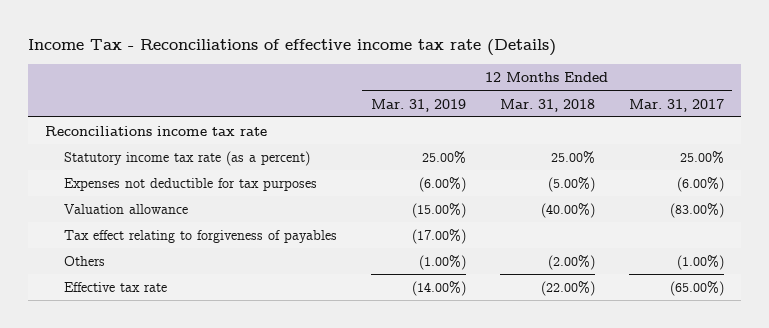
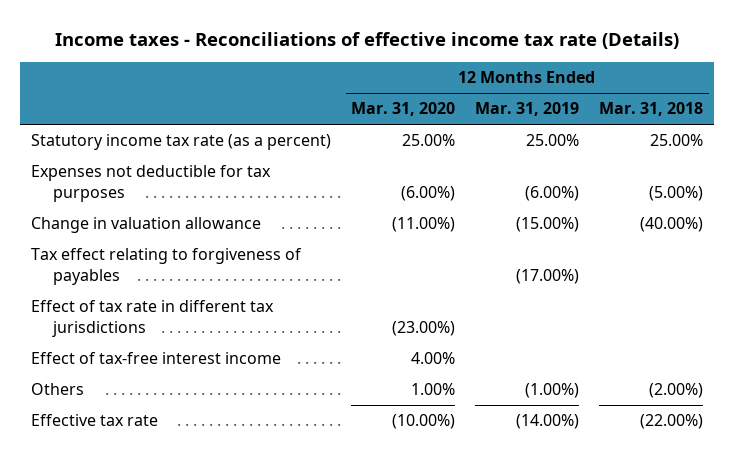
[28,39,557,57] Income Tax - Reconciliations of effective income tax rate (Details) -> [55,31,680,49] Income taxes - Reconciliations of effective income tax rate (Details)
[628,98,724,112] Mar. 31, 2017 -> none
none -> [350,102,455,117] Mar. 31, 2020
[45,125,268,136] Reconciliations income tax rate -> none
[63,203,188,214] Valuation allowance -> [30,217,261,234] Change in valuation allowance
none -> [30,300,274,337] Effect of tax rate in different tax jurisdictions
none -> [30,352,281,365] Effect of tax-free interest income

